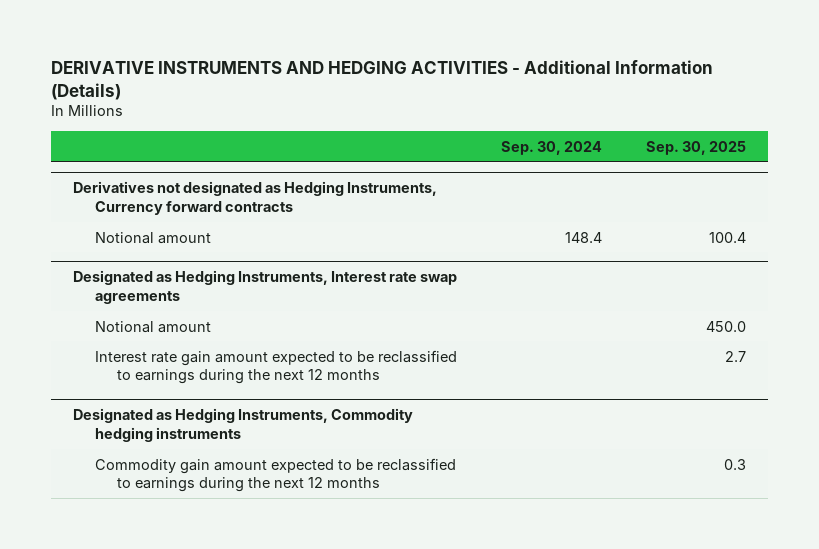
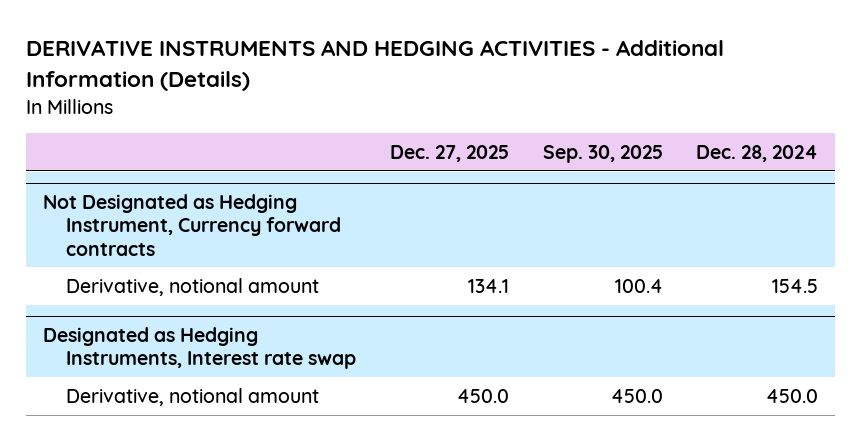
[500,140,602,155] Sep. 30, 2024 -> none
none -> [389,145,509,163] Dec. 27, 2025
none -> [696,145,819,163] Dec. 28, 2024
[94,349,457,385] Interest rate gain amount expected to be reclassified to earnings during the next 12 months -> none
[73,407,414,442] Designated as Hedging Instruments, Commodity hedging instruments -> none
[94,457,456,493] Commodity gain amount expected to be reclassified to earnings during the next 12 months -> none
[73,180,438,215] Derivatives not designated as Hedging Instruments, Currency forward contracts -> [42,194,341,256] Not Designated as Hedging Instrument, Currency forward contracts
[94,231,211,244] Notional amount -> [65,277,319,296] Derivative, notional amount
[73,269,458,304] Designated as Hedging Instruments, Interest rate swap agreements -> [42,327,356,370] Designated as Hedging Instruments, Interest rate swap
[94,320,211,333] Notional amount -> [65,387,319,406] Derivative, notional amount

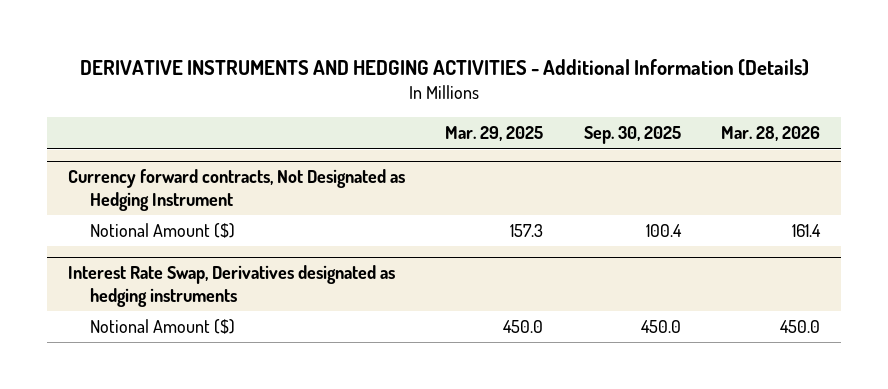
[389,145,509,163] Dec. 27, 2025 -> none
[696,145,819,163] Dec. 28, 2024 -> none
none -> [445,126,544,142] Mar. 29, 2025
none -> [721,126,821,142] Mar. 28, 2026
[42,194,341,256] Not Designated as Hedging Instrument, Currency forward contracts -> [67,169,405,211] Currency forward contracts, Not Designated as Hedging Instrument
[65,277,319,296] Derivative, notional amount -> [89,223,235,239] Notional Amount ($)
[42,327,356,370] Designated as Hedging Instruments, Interest rate swap -> [67,265,395,307] Interest Rate Swap, Derivatives designated as hedging instruments
[65,387,319,406] Derivative, notional amount -> [89,319,235,335] Notional Amount ($)

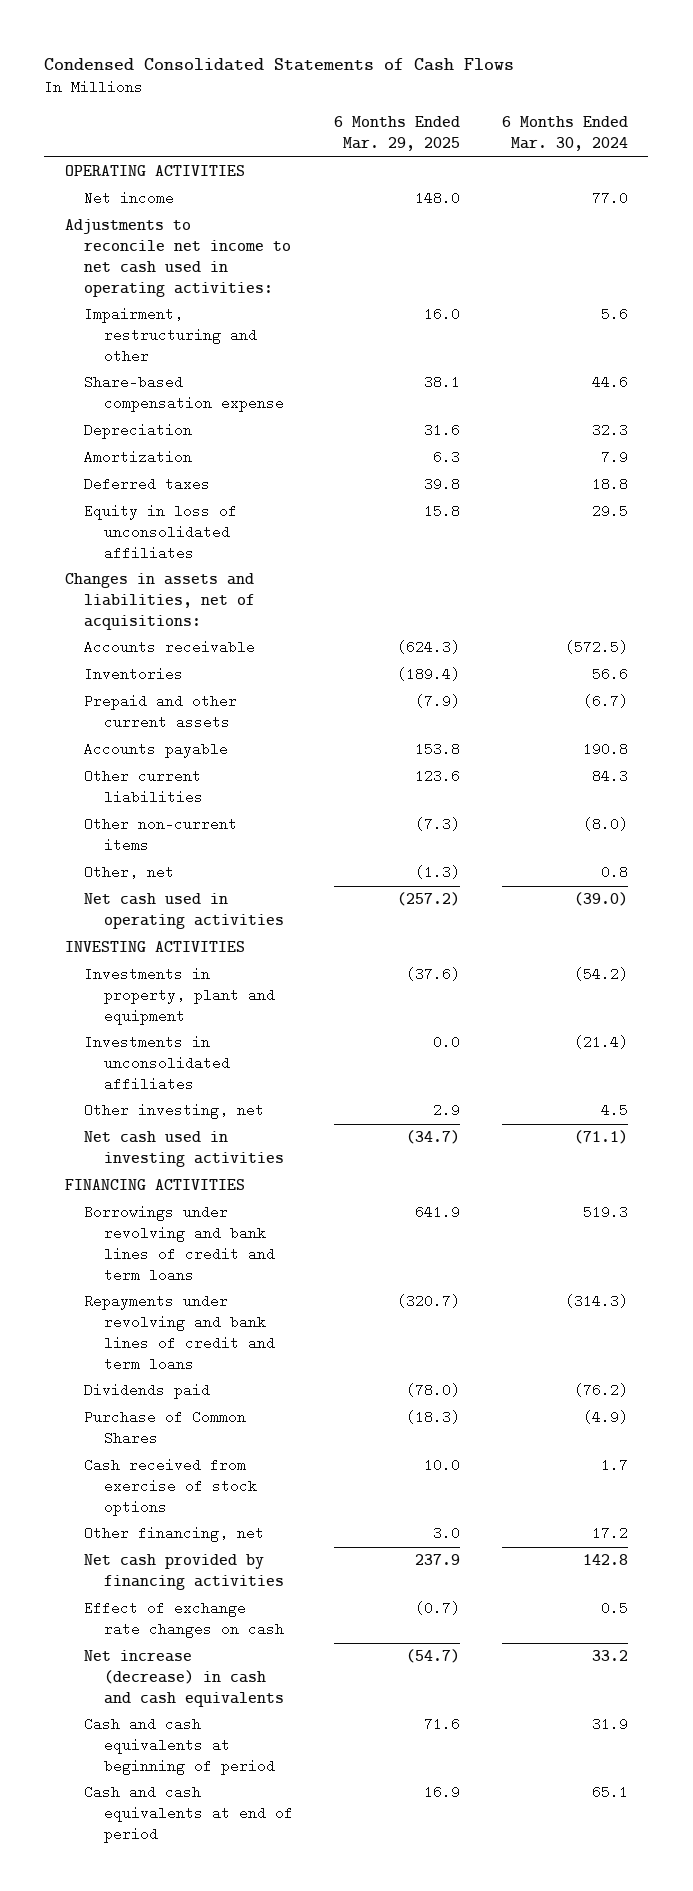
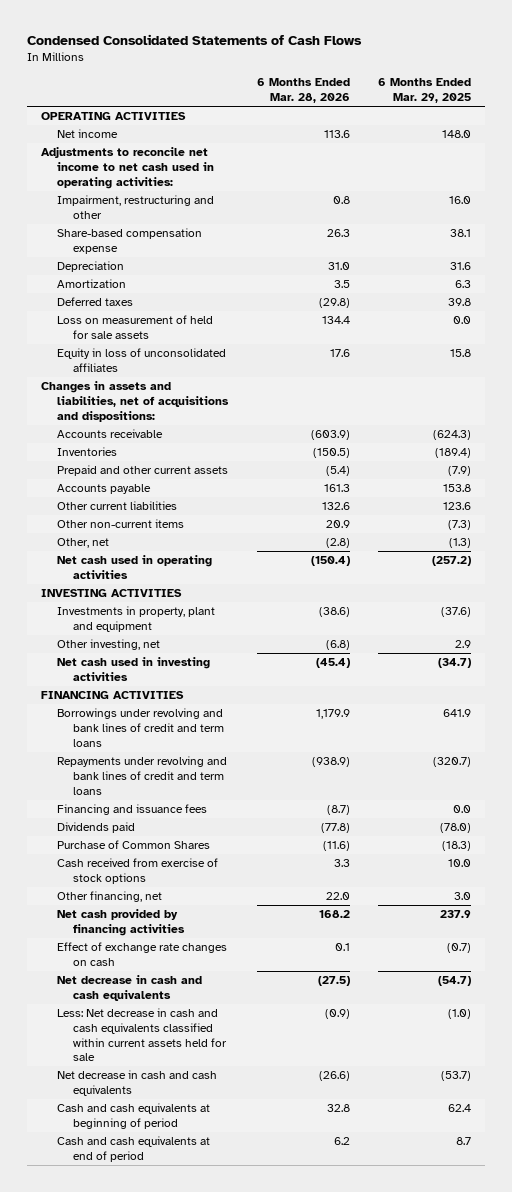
[501,116,628,152] 6 Months Ended Mar. 30, 2024 -> none
none -> [256,78,350,103] 6 Months Ended Mar. 28, 2026
none -> [57,315,214,339] Loss on measurement of held for sale assets
[65,573,256,631] Changes in assets and liabilities, net of acquisitions: -> [40,381,230,422] Changes in assets and liabilities, net of acquisitions and dispositions:
[84,1035,230,1092] Investments in unconsolidated affiliates -> none
none -> [57,804,208,816] Financing and issuance fees
[84,1650,284,1708] Net increase (decrease) in cash and cash equivalents -> [57,975,203,1001] Net decrease in cash and cash equivalents
none -> [57,1008,228,1062] Less: Net decrease in cash and cash equivalents classified within current assets held for sale
none -> [57,1070,218,1096] Net decrease in cash and cash equivalents
[424,1717,461,1732] 71.6 -> [448,1104,472,1113] 62.4
[424,1785,461,1800] 16.9 -> [456,1137,472,1146] 8.7

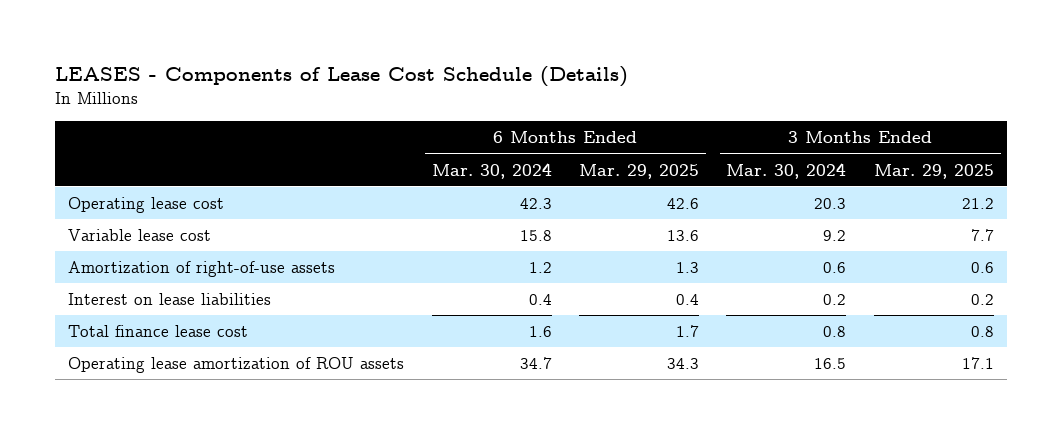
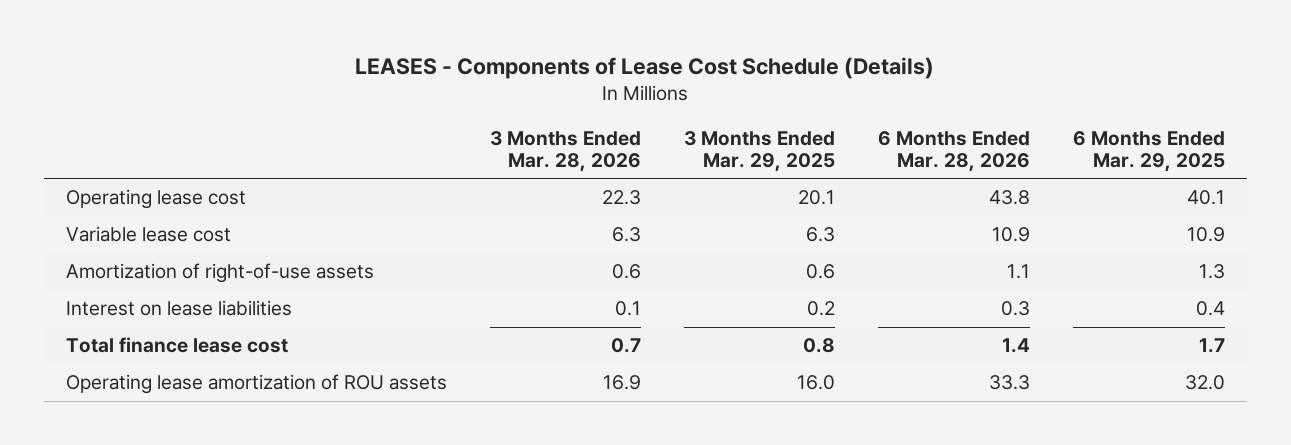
[431,162,552,179] Mar. 30, 2024 -> none
[726,162,847,179] Mar. 30, 2024 -> none
none -> [489,130,641,172] 3 Months Ended Mar. 28, 2026
none -> [878,130,1031,172] 6 Months Ended Mar. 28, 2026
[667,198,700,210] 42.6 -> [1187,190,1226,206] 40.1
[961,198,994,210] 21.2 -> [797,190,835,206] 20.1
[667,230,700,242] 13.6 -> [1187,227,1226,243] 10.9
[970,229,994,242] 7.7 -> [805,227,835,243] 6.3
[667,358,700,370] 34.3 -> [1185,375,1226,391] 32.0
[961,357,994,370] 17.1 -> [796,375,835,391] 16.0

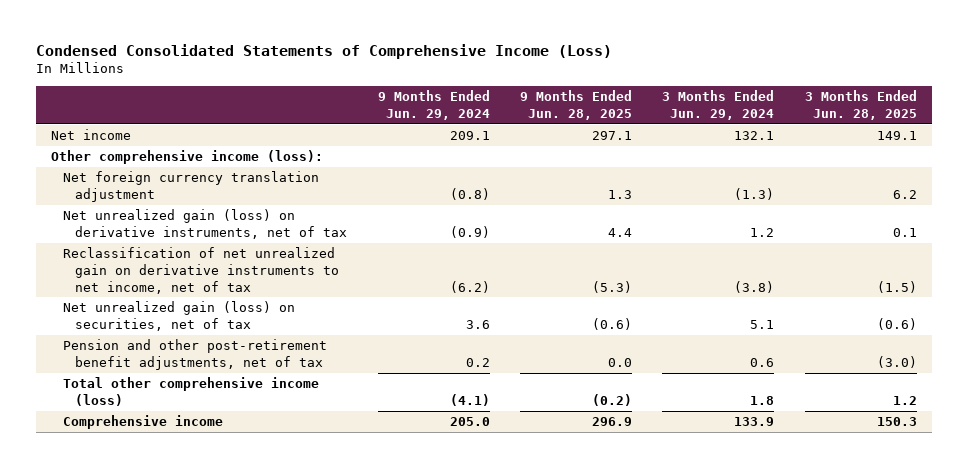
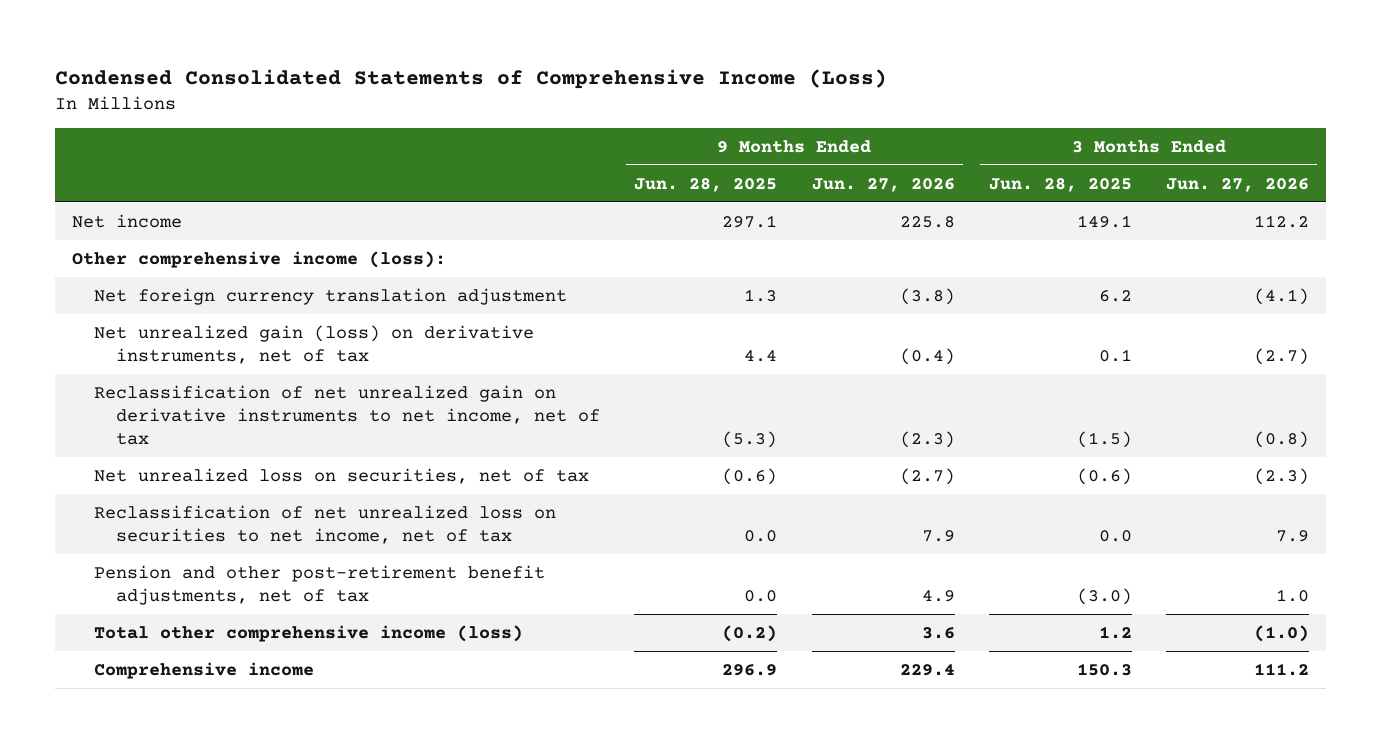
[377,90,490,120] 9 Months Ended Jun. 29, 2024 -> none
[662,90,775,120] 3 Months Ended Jun. 29, 2024 -> none
none -> [811,177,955,192] Jun. 27, 2026
none -> [1165,177,1309,192] Jun. 27, 2026
[63,301,296,331] Net unrealized gain (loss) on securities, net of tax -> [94,467,590,484] Net unrealized loss on securities, net of tax
none -> [94,504,557,545] Reclassification of net unrealized loss on securities to net income, net of tax

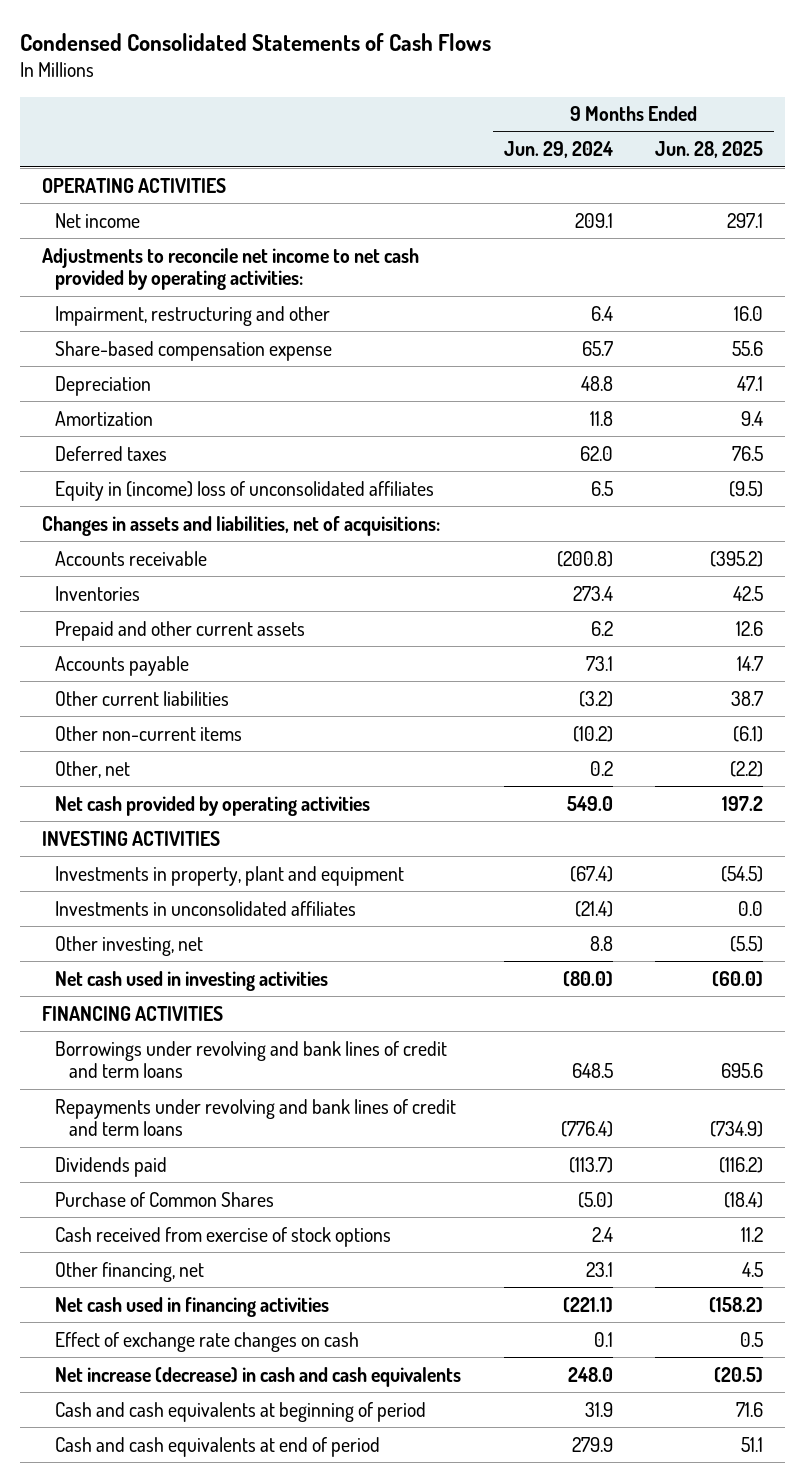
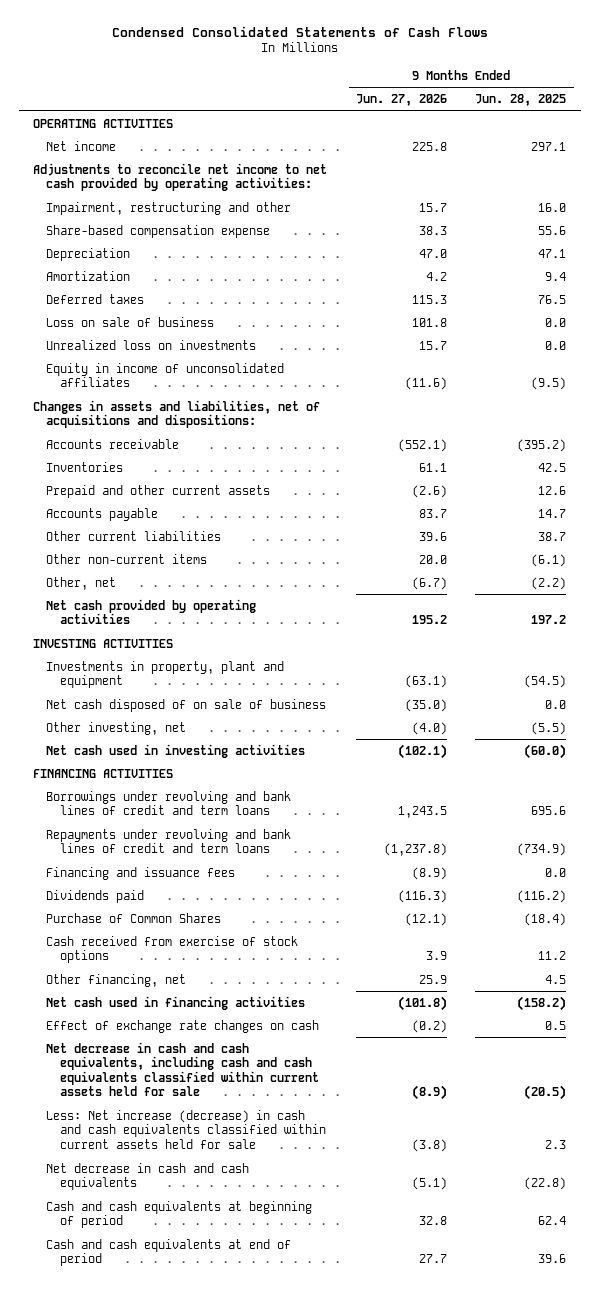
[503,141,613,159] Jun. 29, 2024 -> none
none -> [355,94,447,107] Jun. 27, 2026
none -> [46,316,215,327] Loss on sale of business
none -> [46,339,257,350] Unrealized loss on investments
[55,480,435,501] Equity in (income) loss of unconsolidated affiliates -> [46,362,285,388] Equity in income of unconsolidated affiliates
[41,515,440,536] Changes in assets and liabilities, net of acquisitions: -> [33,399,321,429] Changes in assets and liabilities, net of acquisitions and dispositions:
[55,900,357,916] Investments in unconsolidated affiliates -> none
none -> [46,698,327,712] Net cash disposed of on sale of business
none -> [46,866,236,880] Financing and issuance fees
[55,1366,462,1387] Net increase (decrease) in cash and cash equivalents -> [46,1041,319,1097] Net decrease in cash and cash equivalents, including cash and cash equivalents classified within current assets held for sale
none -> [46,1109,326,1149] Less: Net increase (decrease) in cash and cash equivalents classified within current assets held for sale
none -> [46,1162,250,1191] Net decrease in cash and cash equivalents
[736,1401,764,1417] 71.6 -> [538,1216,567,1226] 62.4
[741,1436,764,1452] 51.1 -> [538,1254,567,1264] 39.6

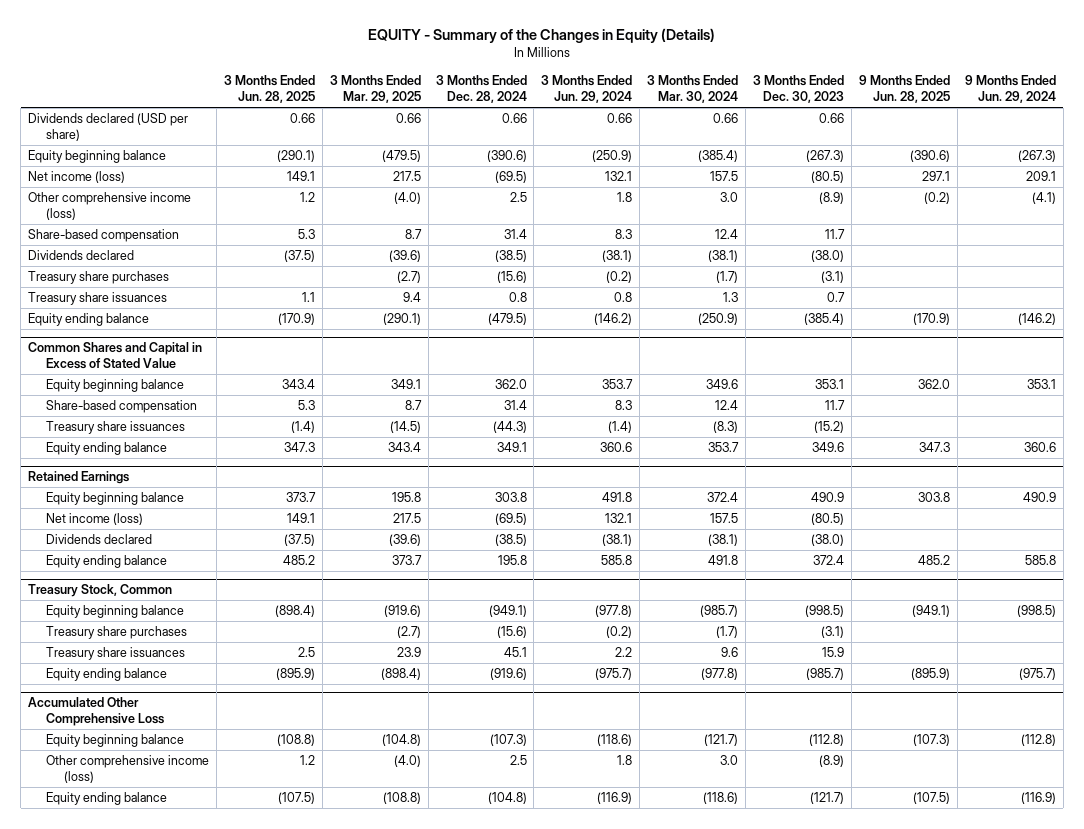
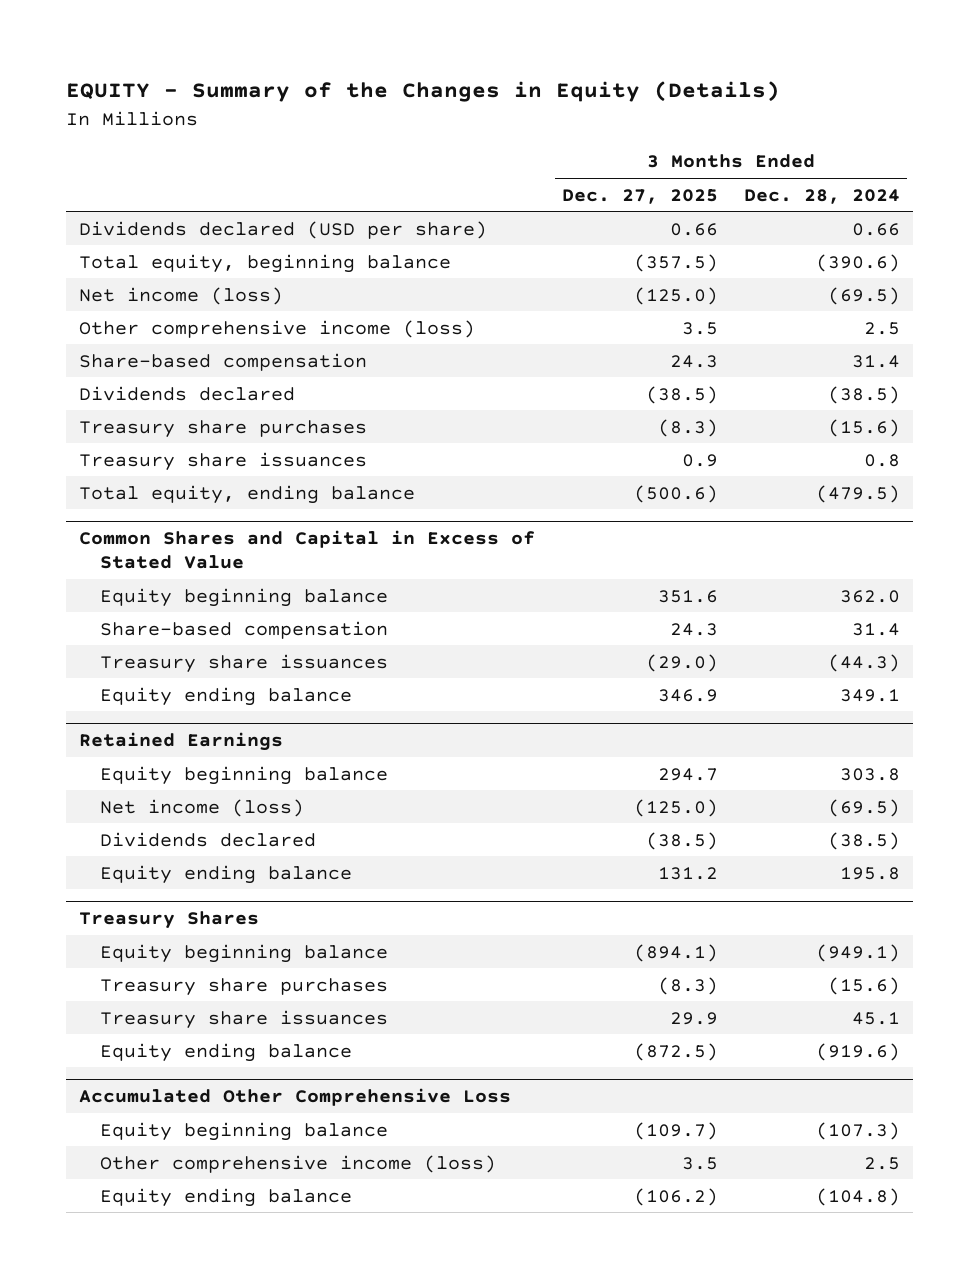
[223,75,315,104] 3 Months Ended Jun. 28, 2025 -> none
[329,75,421,104] 3 Months Ended Mar. 29, 2025 -> none
[541,75,633,104] 3 Months Ended Jun. 29, 2024 -> none
[647,75,739,104] 3 Months Ended Mar. 30, 2024 -> none
[753,75,845,104] 3 Months Ended Dec. 30, 2023 -> none
[859,75,951,104] 9 Months Ended Jun. 28, 2025 -> none
[964,75,1056,104] 9 Months Ended Jun. 29, 2024 -> none
none -> [561,188,718,204] Dec. 27, 2025
[27,150,166,164] Equity beginning balance -> [79,253,452,273] Total equity, beginning balance
[27,313,149,327] Equity ending balance -> [79,484,416,504] Total equity, ending balance
[27,584,172,598] Treasury Stock, Common -> [79,910,260,929] Treasury Shares

